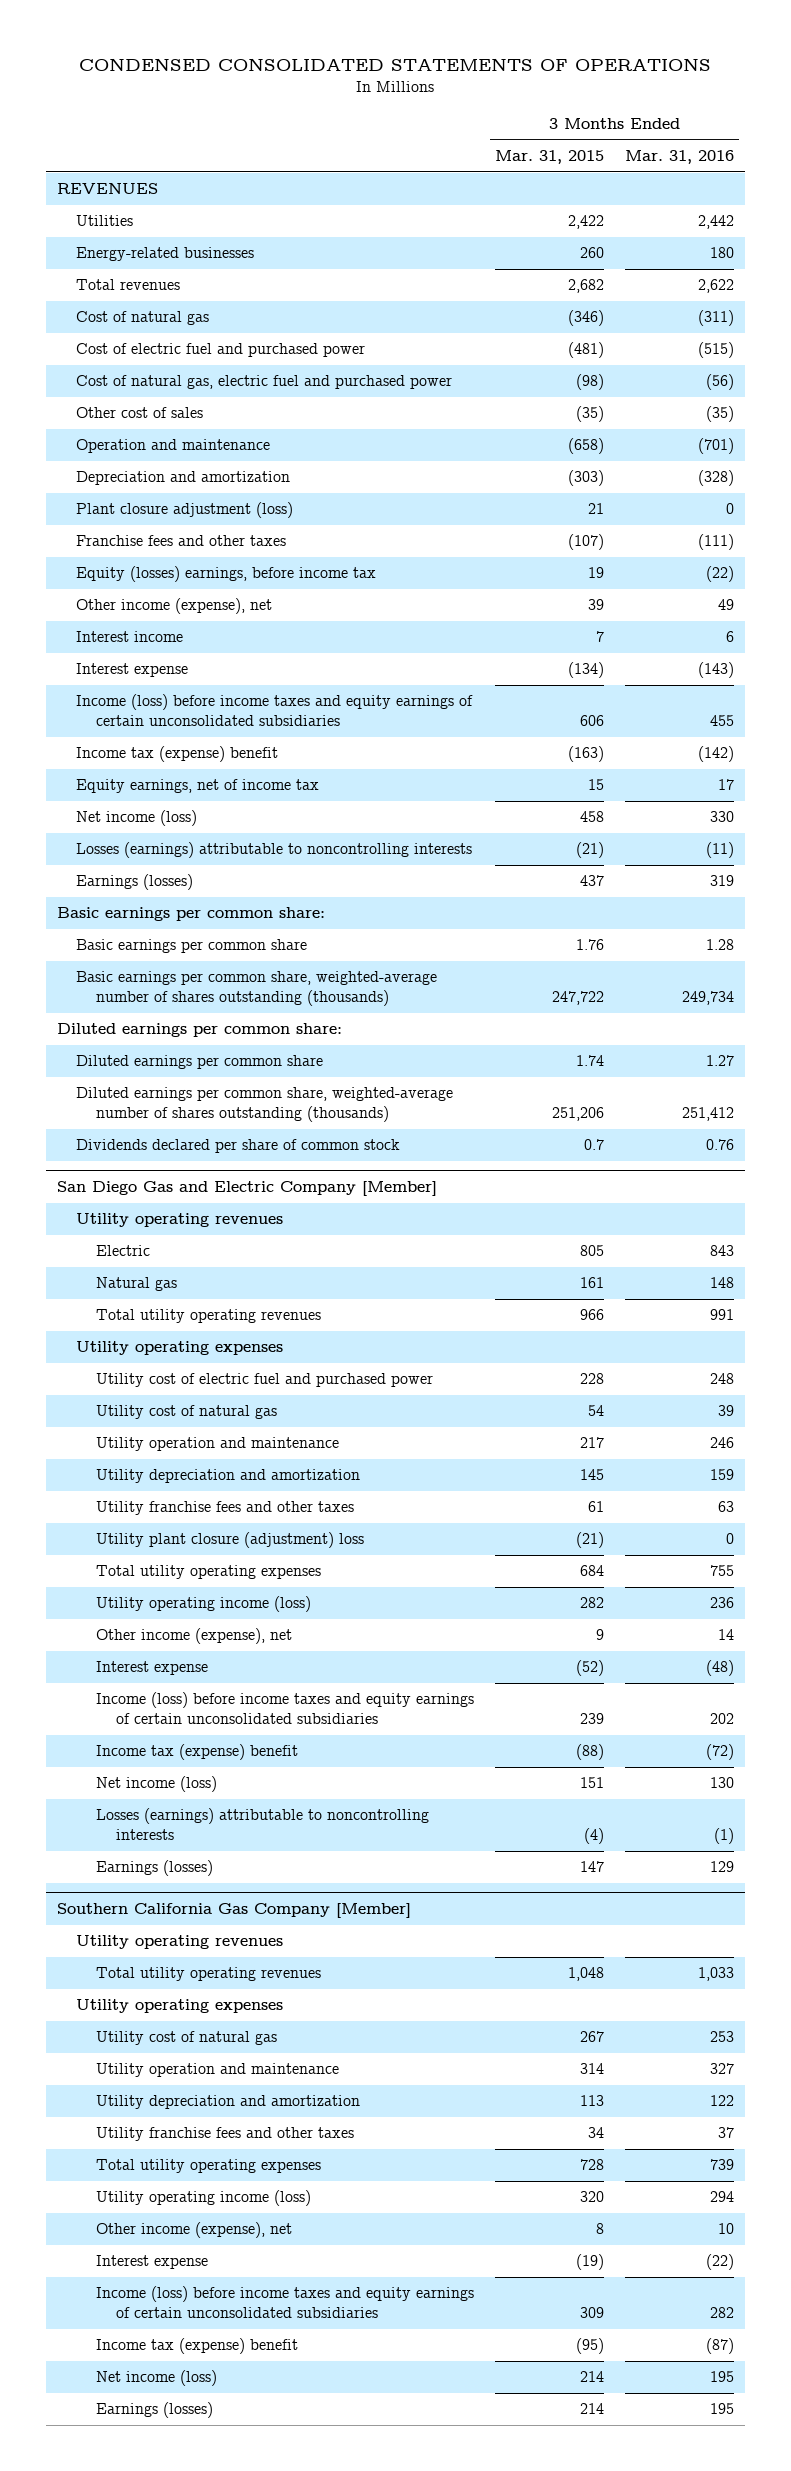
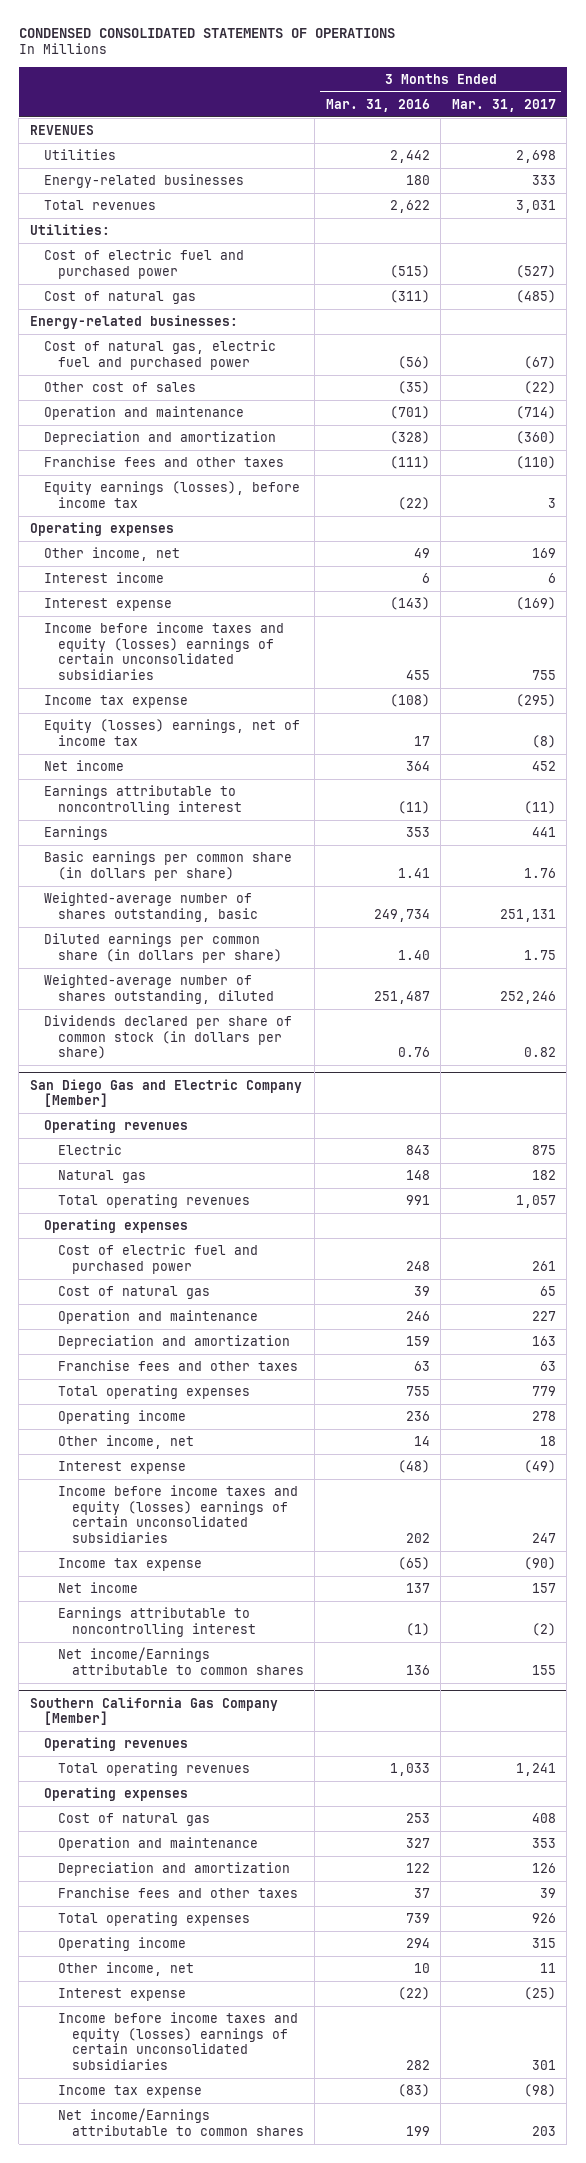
[495,150,605,165] Mar. 31, 2015 -> none
none -> [451,98,556,112] Mar. 31, 2017
none -> [29,223,110,235] Utilities:
[76,311,210,326] Cost of natural gas -> [43,290,196,304] Cost of natural gas
none -> [29,314,238,329] Energy-related businesses:
[76,502,294,519] Plant closure adjustment (loss) -> none
[76,566,377,583] Equity (losses) earnings, before income tax -> [43,480,300,508] Equity earnings (losses), before income tax
none -> [29,521,174,536] Operating expenses
[76,598,273,615] Other income (expense), net -> [43,546,180,561] Other income, net
[56,907,325,922] Basic earnings per common share: -> none
[56,1023,342,1038] Diluted earnings per common share: -> none
[76,694,474,727] Income (loss) before income taxes and equity earnings of certain unconsolidated subsidiaries -> [43,621,284,680] Income before income taxes and equity (losses) earnings of certain unconsolidated subsidiaries
[76,746,279,763] Income tax (expense) benefit -> [43,694,188,708] Income tax expense
[698,746,735,763] (142) -> [389,693,430,707] (108)
[76,779,320,794] Equity earnings, net of income tax -> [43,718,300,746] Equity (losses) earnings, net of income tax
[76,810,198,827] Net income (loss) -> [43,759,124,771] Net income
[710,811,735,823] 330 -> [405,760,430,771] 364
[76,842,473,859] Losses (earnings) attributable to noncontrolling interests -> [43,784,242,815] Earnings attributable to noncontrolling interest
[76,874,194,891] Earnings (losses) -> [43,825,108,840] Earnings
[710,875,735,887] 319 -> [405,826,430,837] 353
[76,939,308,954] Basic earnings per common share -> [43,850,292,881] Basic earnings per common share (in dollars per share)
[706,939,735,951] 1.28 -> [397,867,430,878] 1.41
[76,971,438,1007] Basic earnings per common share, weighted-average number of shares outstanding (thousands) -> [43,891,258,922] Weighted-average number of shares outstanding, basic
[76,1055,324,1070] Diluted earnings per common share -> [43,932,282,963] Diluted earnings per common share (in dollars per share)
[706,1055,735,1067] 1.27 -> [397,949,430,960] 1.40
[76,1087,454,1123] Diluted earnings per common share, weighted-average number of shares outstanding (thousands) -> [43,973,274,1004] Weighted-average number of shares outstanding, diluted
[682,1107,735,1122] 251,412 -> [373,990,430,1004] 251,487
[76,1139,401,1154] Dividends declared per share of common stock -> [43,1014,292,1060] Dividends declared per share of common stock (in dollars per share)
[76,1213,284,1228] Utility operating revenues -> [43,1118,188,1133] Operating revenues
[96,1532,365,1549] Utility plant closure (adjustment) loss -> none
[96,1309,322,1324] Total utility operating revenues -> [57,1193,250,1208] Total operating revenues
[76,1341,284,1356] Utility operating expenses -> [43,1218,188,1233] Operating expenses
[96,1373,434,1388] Utility cost of electric fuel and purchased power -> [57,1243,258,1274] Cost of electric fuel and purchased power
[96,1405,278,1420] Utility cost of natural gas -> [57,1285,210,1299] Cost of natural gas
[96,1437,340,1452] Utility operation and maintenance -> [57,1309,258,1324] Operation and maintenance
[96,1469,361,1484] Utility depreciation and amortization -> [57,1334,290,1349] Depreciation and amortization
[96,1501,355,1516] Utility franchise fees and other taxes -> [57,1359,298,1371] Franchise fees and other taxes
[96,1565,322,1580] Total utility operating expenses -> [57,1384,250,1399] Total operating expenses
[96,1596,312,1613] Utility operating income (loss) -> [57,1409,186,1424] Operating income
[96,1628,293,1645] Other income (expense), net -> [57,1434,194,1449] Other income, net
[96,1860,214,1877] Earnings (losses) -> none
[96,1692,475,1725] Income (loss) before income taxes and equity earnings of certain unconsolidated subsidiaries -> [57,1484,298,1543] Income before income taxes and equity (losses) earnings of certain unconsolidated subsidiaries
[96,1744,299,1761] Income tax (expense) benefit -> [57,1557,202,1571] Income tax expense
[706,1744,735,1761] (72) -> [397,1556,430,1570] (65)
[96,1776,218,1793] Net income (loss) -> [57,1581,138,1593] Net income
[710,1777,735,1789] 130 -> [405,1582,430,1593] 137
[96,1808,430,1841] Losses (earnings) attributable to noncontrolling interests -> [57,1606,257,1637] Earnings attributable to noncontrolling interest
none -> [57,1646,305,1675] Net income/Earnings attributable to common shares
[76,1935,284,1950] Utility operating revenues -> [43,1736,188,1751] Operating revenues
[96,1967,322,1982] Total utility operating revenues -> [57,1761,250,1776] Total operating revenues
[76,1999,284,2014] Utility operating expenses -> [43,1786,188,1801] Operating expenses
[96,2031,278,2046] Utility cost of natural gas -> [57,1812,210,1826] Cost of natural gas
[96,2063,340,2078] Utility operation and maintenance -> [57,1836,258,1851] Operation and maintenance
[96,2095,361,2110] Utility depreciation and amortization -> [57,1861,290,1876] Depreciation and amortization
[96,2127,355,2142] Utility franchise fees and other taxes -> [57,1886,298,1898] Franchise fees and other taxes
[96,2159,322,2174] Total utility operating expenses -> [57,1911,250,1926] Total operating expenses
[96,2190,312,2207] Utility operating income (loss) -> [57,1936,186,1951] Operating income
[96,2222,293,2239] Other income (expense), net -> [57,1961,194,1976] Other income, net
[96,2370,218,2387] Net income (loss) -> none
[96,2402,214,2419] Earnings (losses) -> none
[96,2286,475,2319] Income (loss) before income taxes and equity earnings of certain unconsolidated subsidiaries -> [57,2011,298,2070] Income before income taxes and equity (losses) earnings of certain unconsolidated subsidiaries
[96,2338,299,2355] Income tax (expense) benefit -> [57,2084,202,2098] Income tax expense
[706,2338,735,2355] (87) -> [397,2083,430,2097] (83)
none -> [57,2107,305,2136] Net income/Earnings attributable to common shares

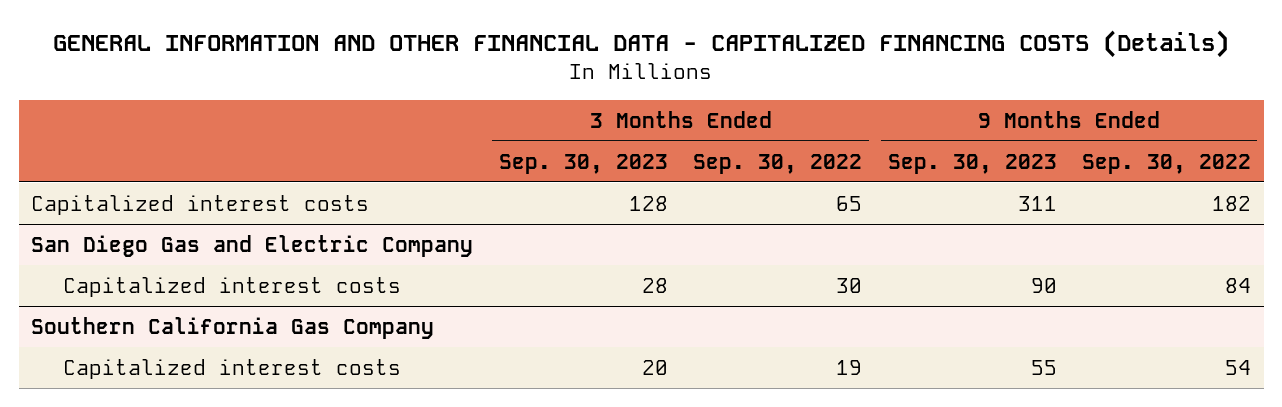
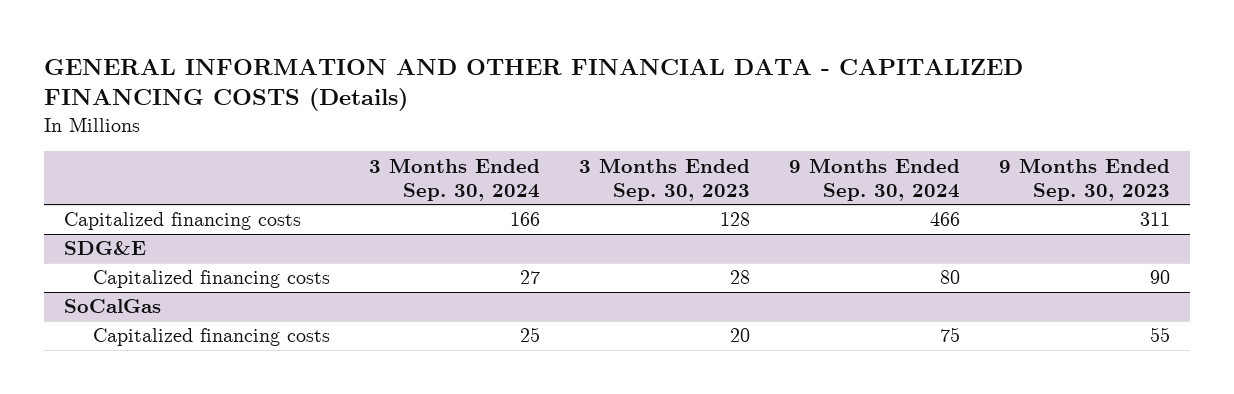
[693,153,863,174] Sep. 30, 2022 -> none
[1082,153,1252,174] Sep. 30, 2022 -> none
none -> [369,157,541,201] 3 Months Ended Sep. 30, 2024
none -> [789,157,961,201] 9 Months Ended Sep. 30, 2024
[31,194,370,215] Capitalized interest costs -> [63,212,301,231] Capitalized financing costs
[31,234,474,257] San Diego Gas and Electric Company -> [63,241,146,256] SDG&E
[63,276,402,297] Capitalized interest costs -> [93,270,331,289] Capitalized financing costs
[31,316,435,339] Southern California Gas Company -> [63,299,161,314] SoCalGas
[63,358,402,379] Capitalized interest costs -> [93,328,331,347] Capitalized financing costs

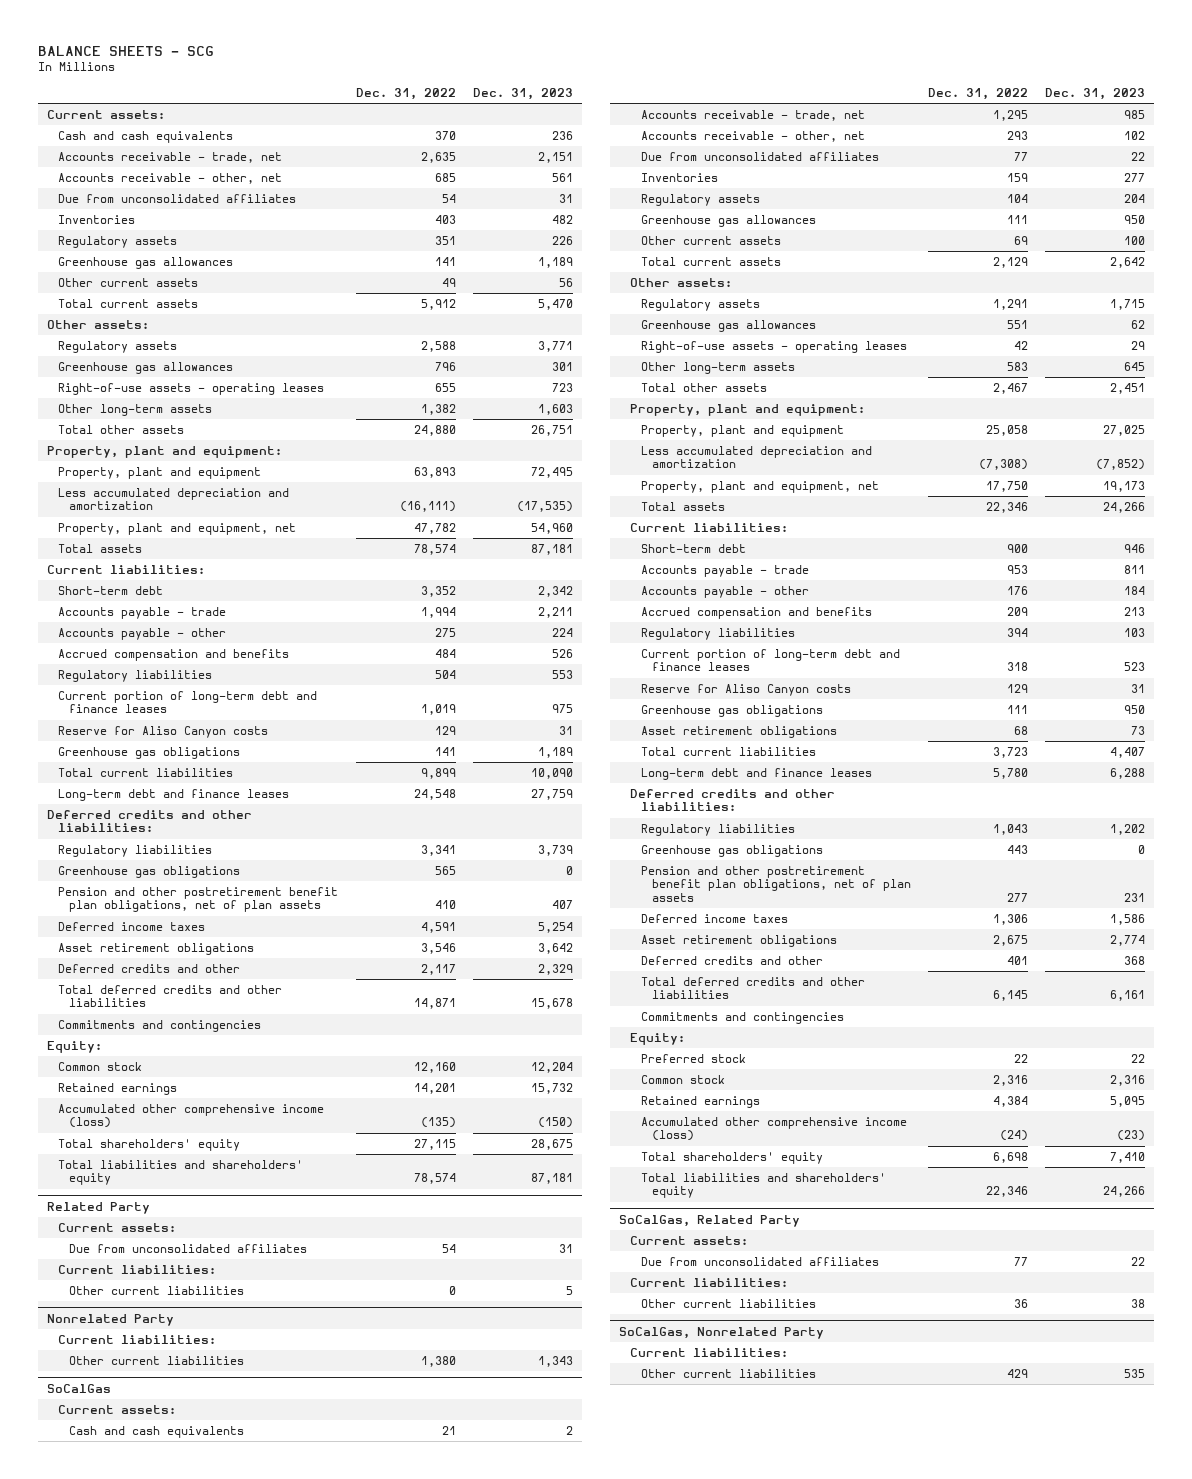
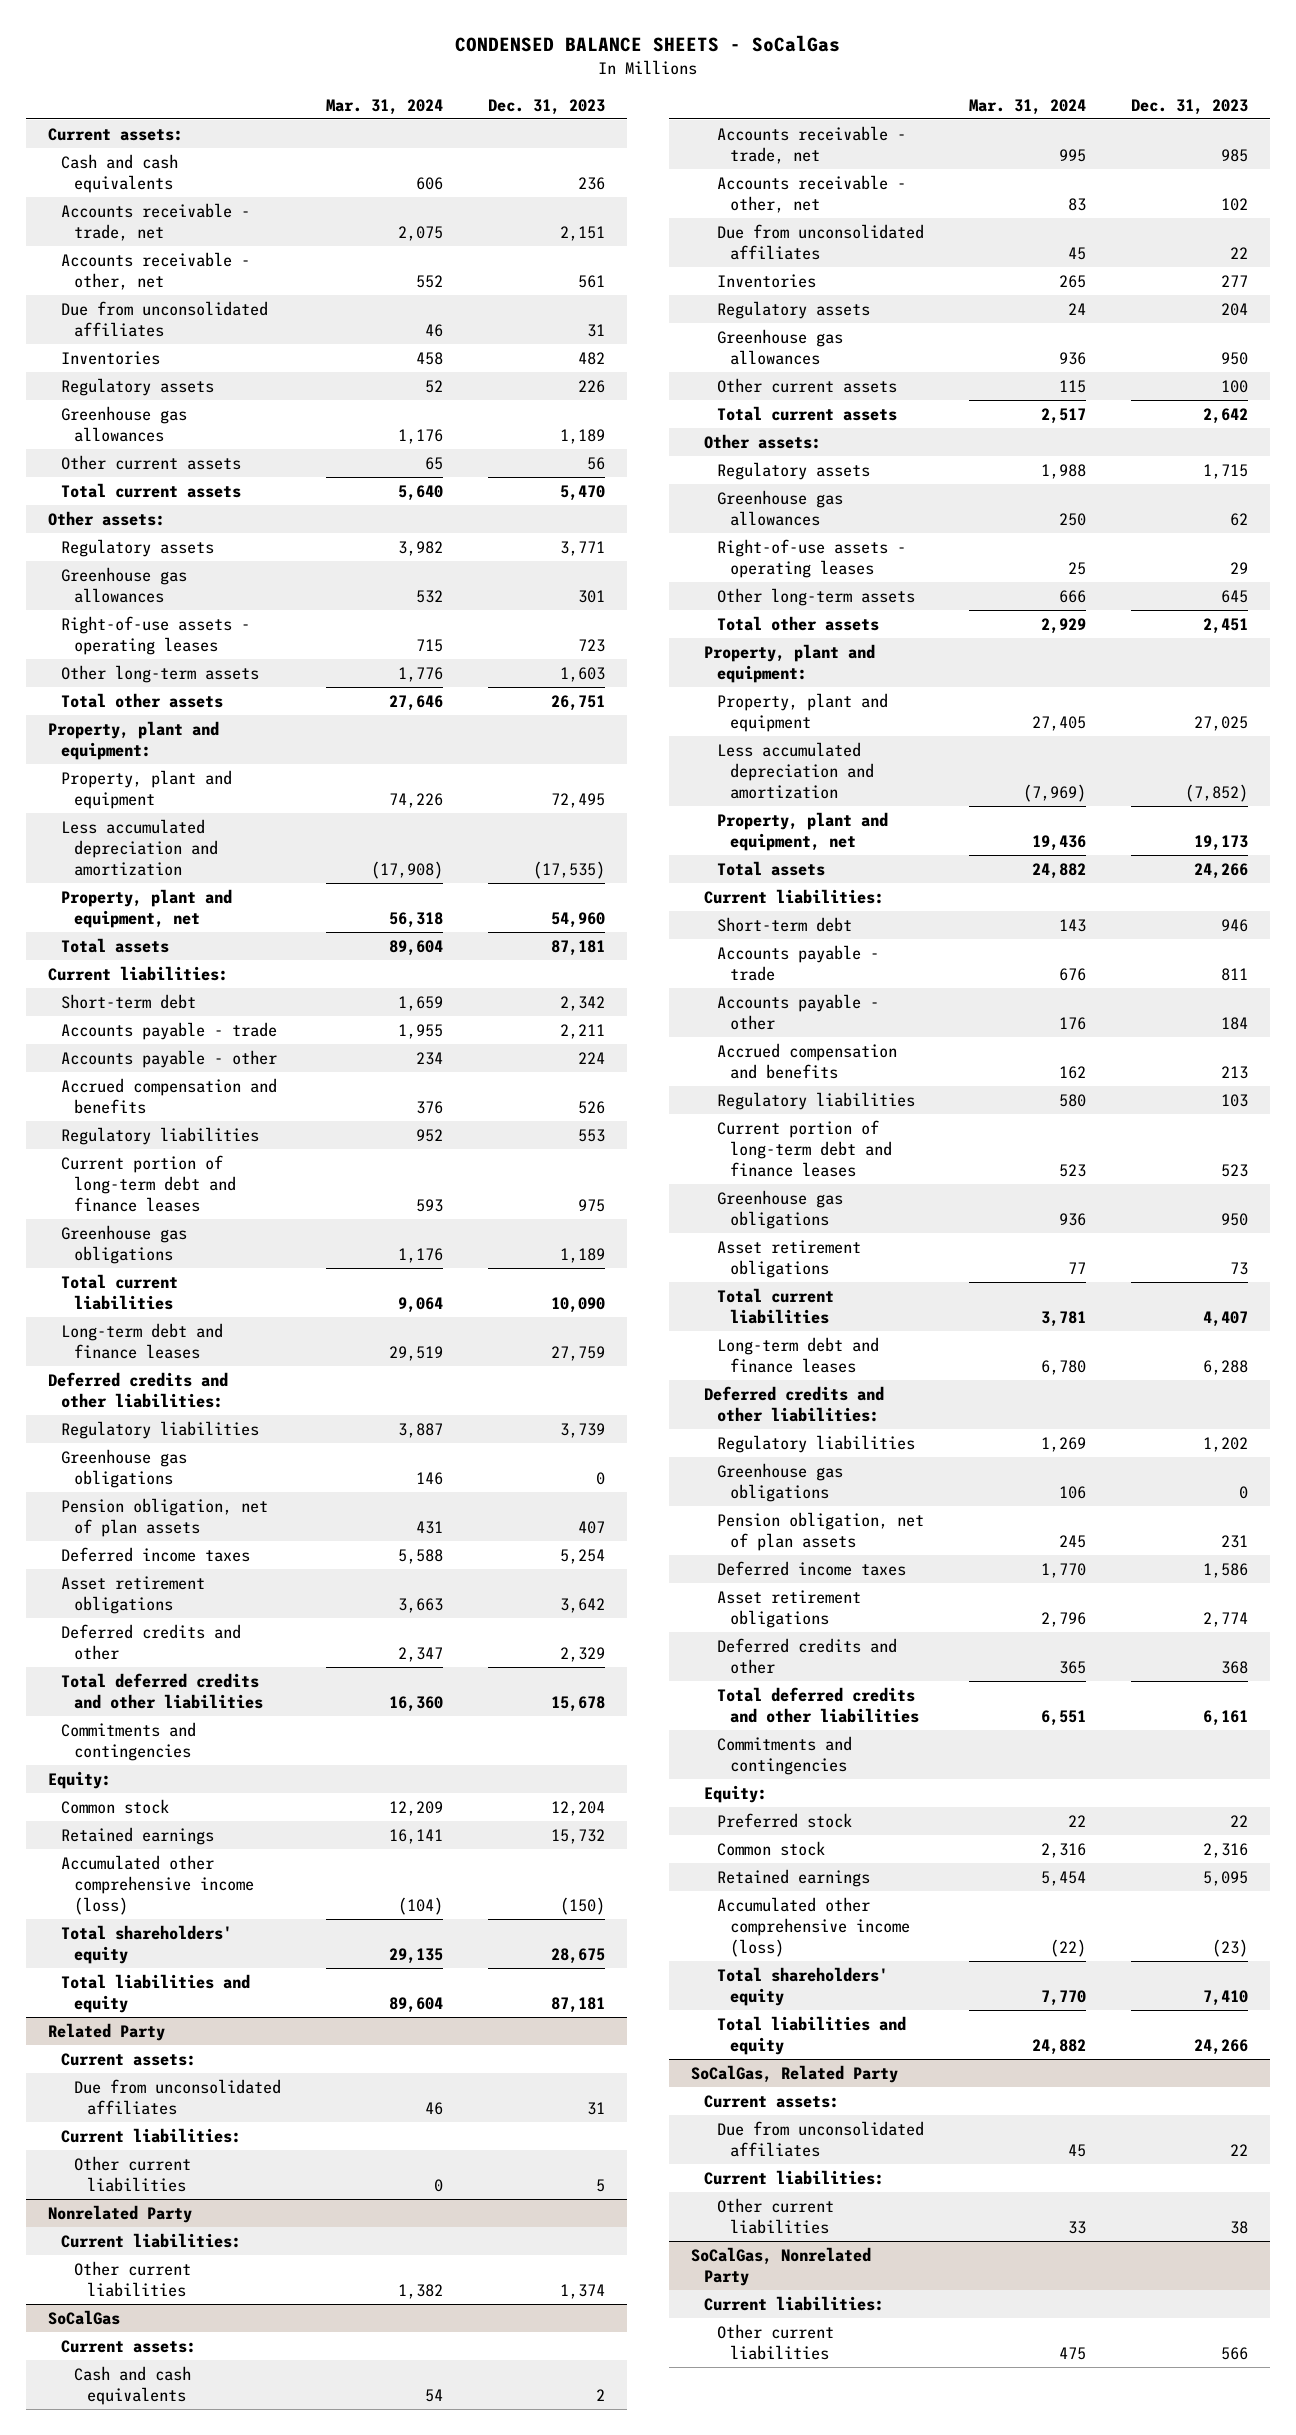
[38,45,215,56] BALANCE SHEETS - SCG -> [454,35,840,53] CONDENSED BALANCE SHEETS - SoCalGas
[355,87,456,100] Dec. 31, 2022 -> none
none -> [325,98,443,115] Mar. 31, 2024
[57,725,268,738] Reserve for Aliso Canyon costs -> none
[57,886,338,913] Pension and other postretirement benefit plan obligations, net of plan assets -> [60,1497,268,1537] Pension obligation, net of plan assets
[57,1159,303,1186] Total liabilities and shareholders' equity -> [60,1973,250,2013] Total liabilities and equity
[538,1355,574,1367] 1,343 -> [559,2283,605,2299] 1,374
[640,683,851,696] Reserve for Aliso Canyon costs -> none
[640,865,911,902] Pension and other postretirement benefit plan obligations, net of plan assets -> [716,1511,924,1551] Pension obligation, net of plan assets
[640,1172,886,1199] Total liabilities and shareholders' equity -> [716,2015,906,2055] Total liabilities and equity
[1124,1368,1146,1378] 535 -> [1220,2346,1248,2360] 566

